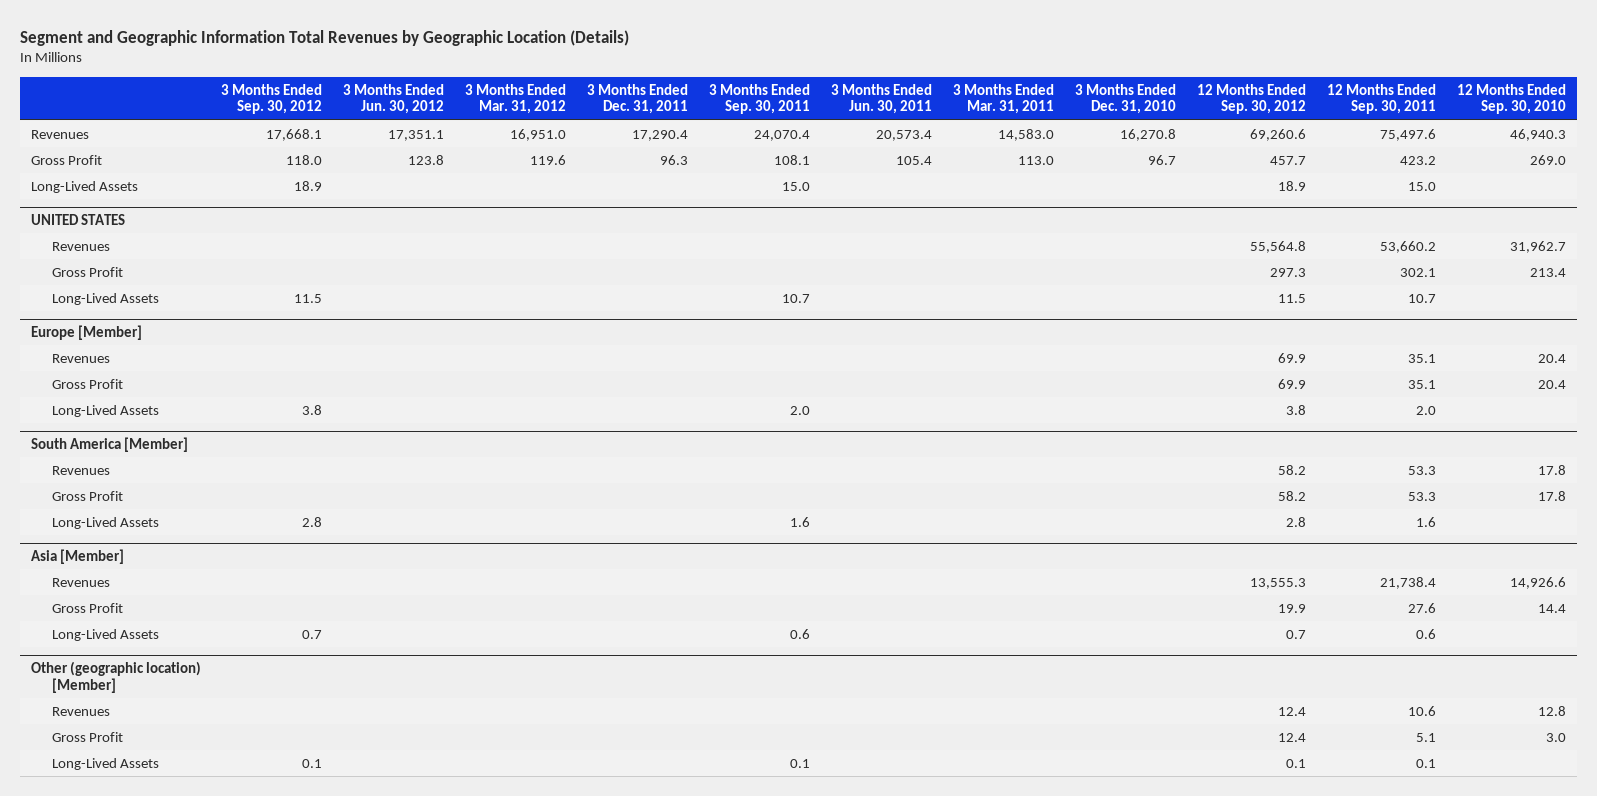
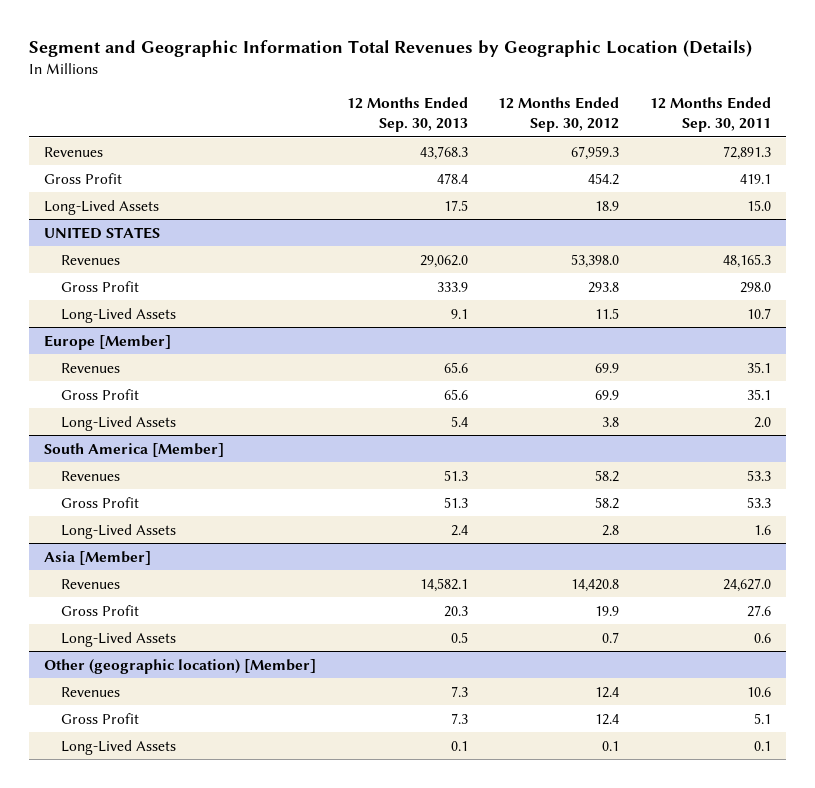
[221,83,323,115] 3 Months Ended Sep. 30, 2012 -> none
[343,83,445,115] 3 Months Ended Jun. 30, 2012 -> none
[465,83,567,115] 3 Months Ended Mar. 31, 2012 -> none
[587,83,689,115] 3 Months Ended Dec. 31, 2011 -> none
[709,83,811,115] 3 Months Ended Sep. 30, 2011 -> none
[831,83,933,115] 3 Months Ended Jun. 30, 2011 -> none
[953,83,1055,115] 3 Months Ended Mar. 31, 2011 -> none
[1075,83,1177,115] 3 Months Ended Dec. 31, 2010 -> none
[1457,83,1567,115] 12 Months Ended Sep. 30, 2010 -> none
none -> [346,97,468,133] 12 Months Ended Sep. 30, 2013
[1250,128,1307,141] 69,260.6 -> [571,145,620,160] 67,959.3
[1380,128,1437,141] 75,497.6 -> [722,145,771,160] 72,891.3
[1270,155,1307,165] 457.7 -> [588,172,620,185] 454.2
[1400,155,1437,165] 423.2 -> [739,173,771,184] 419.1
[1250,240,1307,253] 55,564.8 -> [571,253,620,268] 53,398.0
[1380,240,1437,253] 53,660.2 -> [722,253,771,268] 48,165.3
[1270,267,1307,277] 297.3 -> [588,281,620,293] 293.8
[1400,267,1437,277] 302.1 -> [739,281,771,293] 298.0
[1250,577,1307,589] 13,555.3 -> [571,578,620,592] 14,420.8
[1380,576,1437,589] 21,738.4 -> [722,577,771,592] 24,627.0

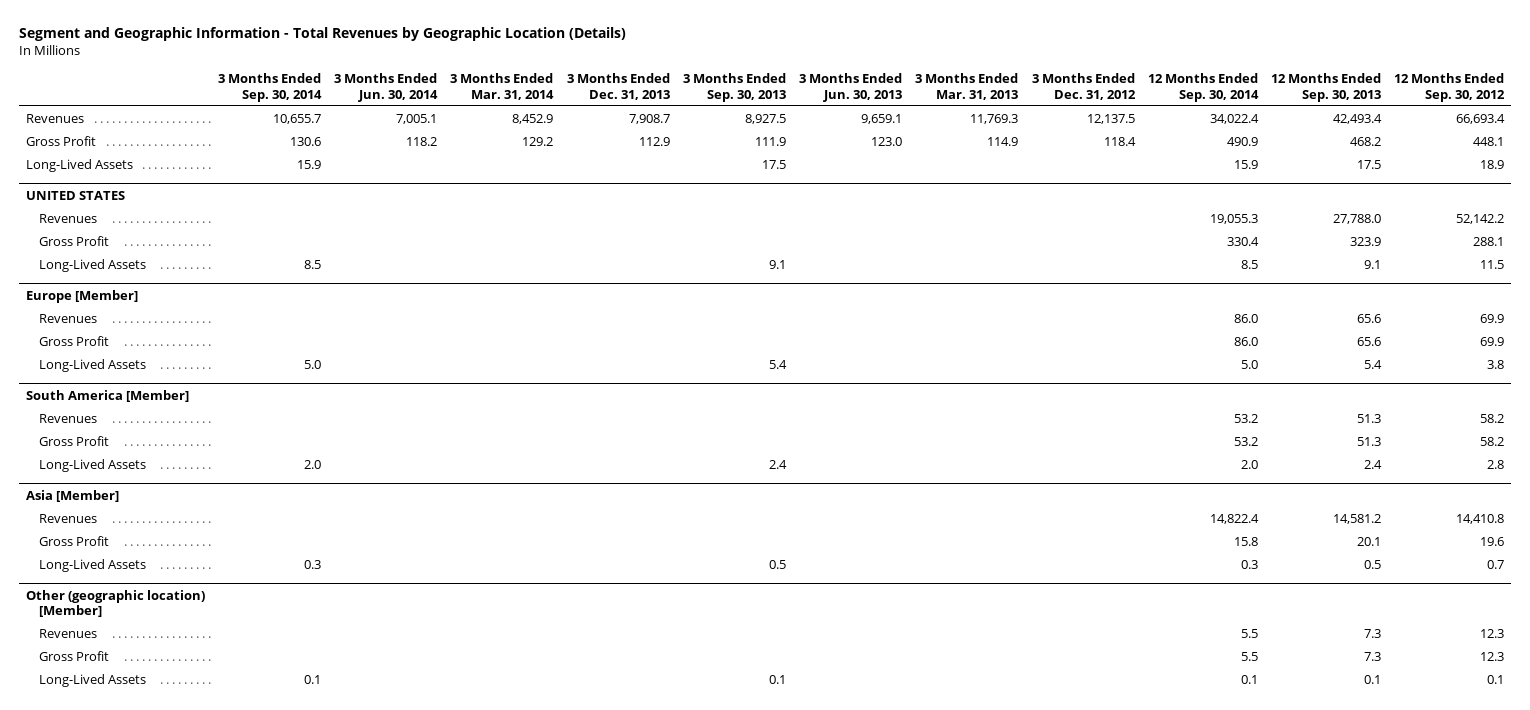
[28,40,752,58] Segment and Geographic Information Total Revenues by Geographic Location (Details) -> [19,27,627,42] Segment and Geographic Information - Total Revenues by Geographic Location (Details)
[649,97,771,133] 12 Months Ended Sep. 30, 2011 -> none
none -> [218,73,323,102] 3 Months Ended Sep. 30, 2014
none -> [334,73,439,102] 3 Months Ended Jun. 30, 2014
none -> [450,73,555,100] 3 Months Ended Mar. 31, 2014
none -> [566,73,670,100] 3 Months Ended Dec. 31, 2013
none -> [682,73,786,102] 3 Months Ended Sep. 30, 2013
none -> [799,73,903,102] 3 Months Ended Jun. 30, 2013
none -> [915,73,1019,100] 3 Months Ended Mar. 31, 2013
none -> [1031,73,1136,100] 3 Months Ended Dec. 31, 2012
none -> [1147,73,1259,102] 12 Months Ended Sep. 30, 2014
[419,145,468,160] 43,768.3 -> [1333,113,1383,124] 42,493.4
[571,145,620,160] 67,959.3 -> [1456,113,1506,124] 66,693.4
[436,172,468,184] 478.4 -> [1350,136,1382,146] 468.2
[588,172,620,185] 454.2 -> [1473,136,1505,146] 448.1
[419,254,468,268] 29,062.0 -> [1333,213,1382,224] 27,788.0
[571,253,620,268] 53,398.0 -> [1456,213,1505,224] 52,142.2
[436,281,468,292] 333.9 -> [1350,236,1382,246] 323.9
[588,281,620,293] 293.8 -> [1473,236,1505,246] 288.1
[419,577,468,592] 14,582.1 -> [1333,513,1382,524] 14,581.2
[571,578,620,592] 14,420.8 -> [1456,513,1505,524] 14,410.8
[443,605,468,617] 20.3 -> [1357,536,1382,546] 20.1
[595,605,620,616] 19.9 -> [1480,536,1505,546] 19.6
[595,686,620,698] 12.4 -> [1480,628,1505,638] 12.3
[595,713,620,725] 12.4 -> [1480,651,1505,661] 12.3

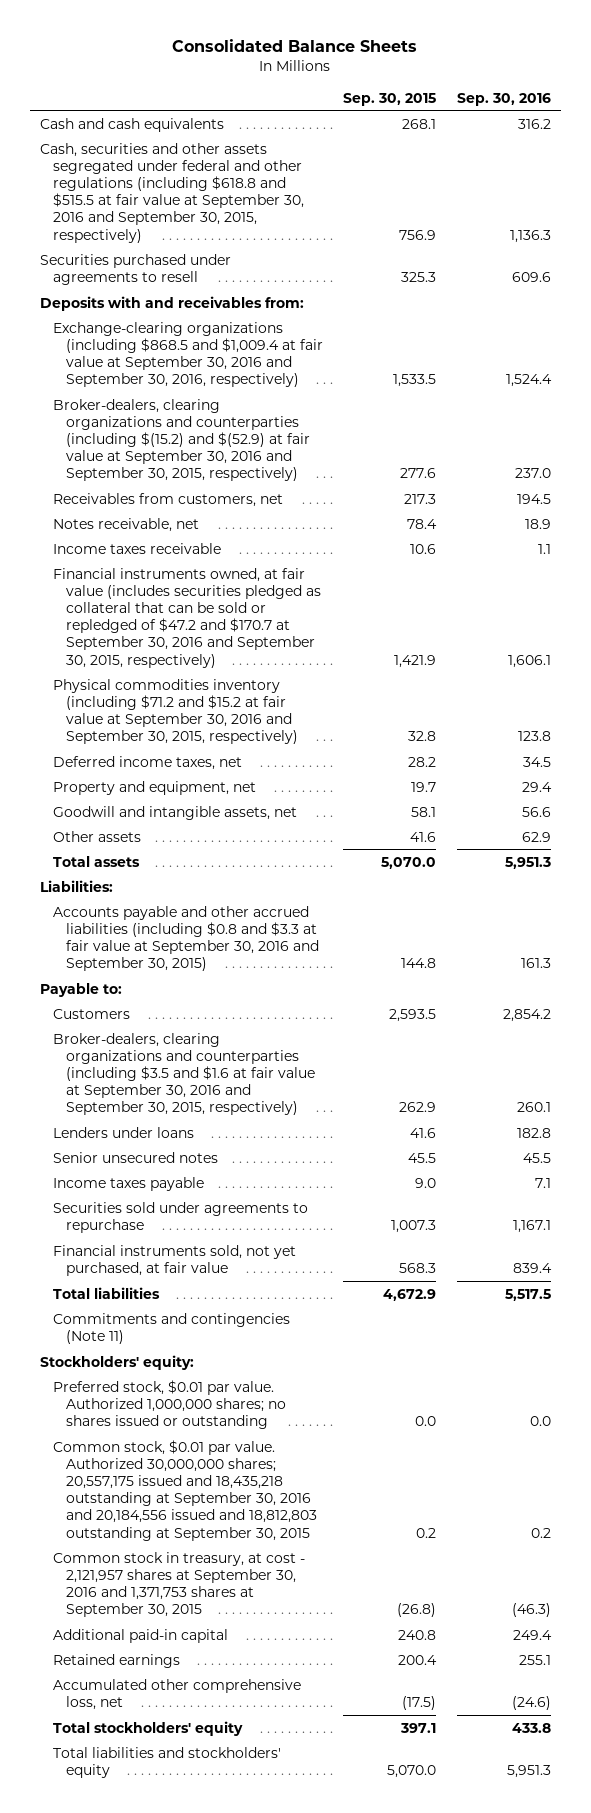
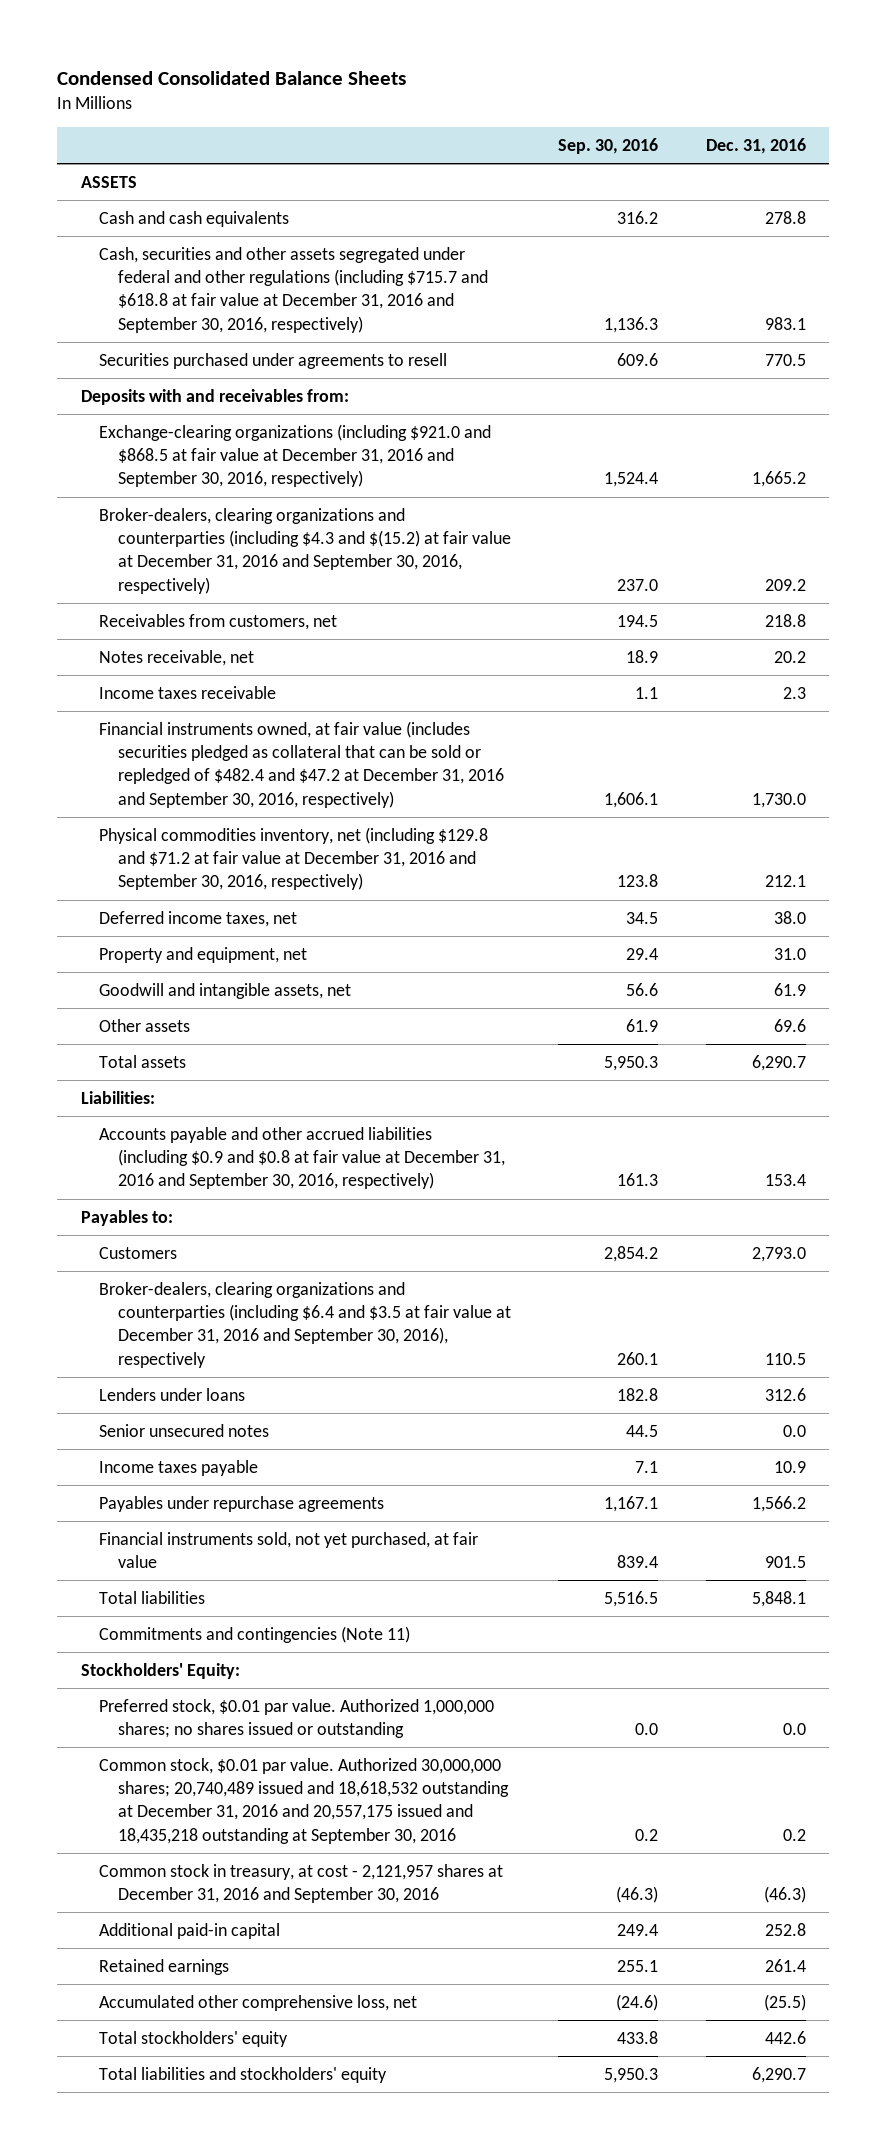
[172,38,418,52] Consolidated Balance Sheets -> [57,71,407,86] Condensed Consolidated Balance Sheets
[343,92,437,106] Sep. 30, 2015 -> none
none -> [705,138,806,155] Dec. 31, 2016
none -> [80,175,137,188] ASSETS
[40,142,305,243] Cash, securities and other assets segregated under federal and other regulations (including $618.8 and $515.5 at fair value at September 30, 2016 and September 30, 2015, respectively) -> [99,246,488,333] Cash, securities and other assets segregated under federal and other regulations (including $715.7 and $618.8 at fair value at December 31, 2016 and September 30, 2016, respectively)
[53,321,324,388] Exchange-clearing organizations (including $868.5 and $1,009.4 at fair value at September 30, 2016 and September 30, 2016, respectively) -> [99,423,492,488] Exchange-clearing organizations (including $921.0 and $868.5 at fair value at December 31, 2016 and September 30, 2016, respectively)
[53,398,311,482] Broker-dealers, clearing organizations and counterparties (including $(15.2) and $(52.9) at fair value at September 30, 2016 and September 30, 2015, respectively) -> [99,507,511,594] Broker-dealers, clearing organizations and counterparties (including $4.3 and $(15.2) at fair value at December 31, 2016 and September 30, 2016, respectively)
[53,567,322,668] Financial instruments owned, at fair value (includes securities pledged as collateral that can be sold or repledged of $47.2 and $170.7 at September 30, 2016 and September 30, 2015, respectively) -> [99,720,504,808] Financial instruments owned, at fair value (includes securities pledged as collateral that can be sold or repledged of $482.4 and $47.2 at December 31, 2016 and September 30, 2016, respectively)
[53,678,299,745] Physical commodities inventory (including $71.2 and $15.2 at fair value at September 30, 2016 and September 30, 2015, respectively) -> [99,826,489,891] Physical commodities inventory, net (including $129.8 and $71.2 at fair value at December 31, 2016 and September 30, 2016, respectively)
[521,831,551,842] 62.9 -> [626,1018,659,1032] 61.9
[504,856,551,869] 5,951.3 -> [604,1055,659,1071] 5,950.3
[53,905,320,972] Accounts payable and other accrued liabilities (including $0.8 and $3.3 at fair value at September 30, 2016 and September 30, 2015) -> [99,1126,505,1190] Accounts payable and other accrued liabilities (including $0.9 and $0.8 at fair value at December 31, 2016 and September 30, 2016, respectively)
[40,982,123,997] Payable to: -> [80,1209,173,1226] Payables to:
[53,1032,316,1116] Broker-dealers, clearing organizations and counterparties (including $3.5 and $1.6 at fair value at September 30, 2016 and September 30, 2015, respectively) -> [99,1281,511,1368] Broker-dealers, clearing organizations and counterparties (including $6.4 and $3.5 at fair value at December 31, 2016 and September 30, 2016), respectively
[522,1152,551,1163] 45.5 -> [626,1424,659,1437] 44.5
[53,1201,309,1233] Securities sold under agreements to repurchase -> [99,1495,385,1512] Payables under repurchase agreements
[504,1288,551,1301] 5,517.5 -> [604,1590,659,1607] 5,516.5
[40,1354,195,1370] Stockholders' equity: -> [80,1662,240,1679] Stockholders' Equity:
[53,1439,318,1541] Common stock, $0.01 par value. Authorized 30,000,000 shares; 20,557,175 issued and 18,435,218 outstanding at September 30, 2016 and 20,184,556 issued and 18,812,803 outstanding at September 30, 2015 -> [99,1757,509,1844] Common stock, $0.01 par value. Authorized 30,000,000 shares; 20,740,489 issued and 18,618,532 outstanding at December 31, 2016 and 20,557,175 issued and 18,435,218 outstanding at September 30, 2016
[53,1551,306,1618] Common stock in treasury, at cost - 2,121,957 shares at September 30, 2016 and 1,371,753 shares at September 30, 2015 -> [99,1863,504,1904] Common stock in treasury, at cost - 2,121,957 shares at December 31, 2016 and September 30, 2016
[506,1764,551,1778] 5,951.3 -> [604,2067,659,2083] 5,950.3

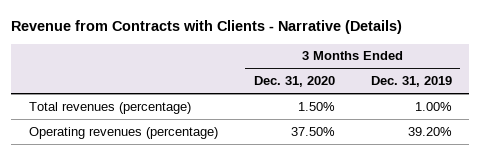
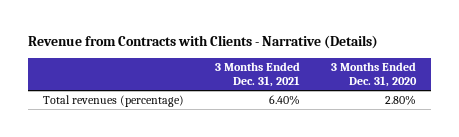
[370,76,452,88] Dec. 31, 2019 -> none
none -> [214,62,300,88] 3 Months Ended Dec. 31, 2021
[28,126,218,139] Operating revenues (percentage) -> none
[297,101,335,111] 1.50% -> [384,95,416,106] 2.80%

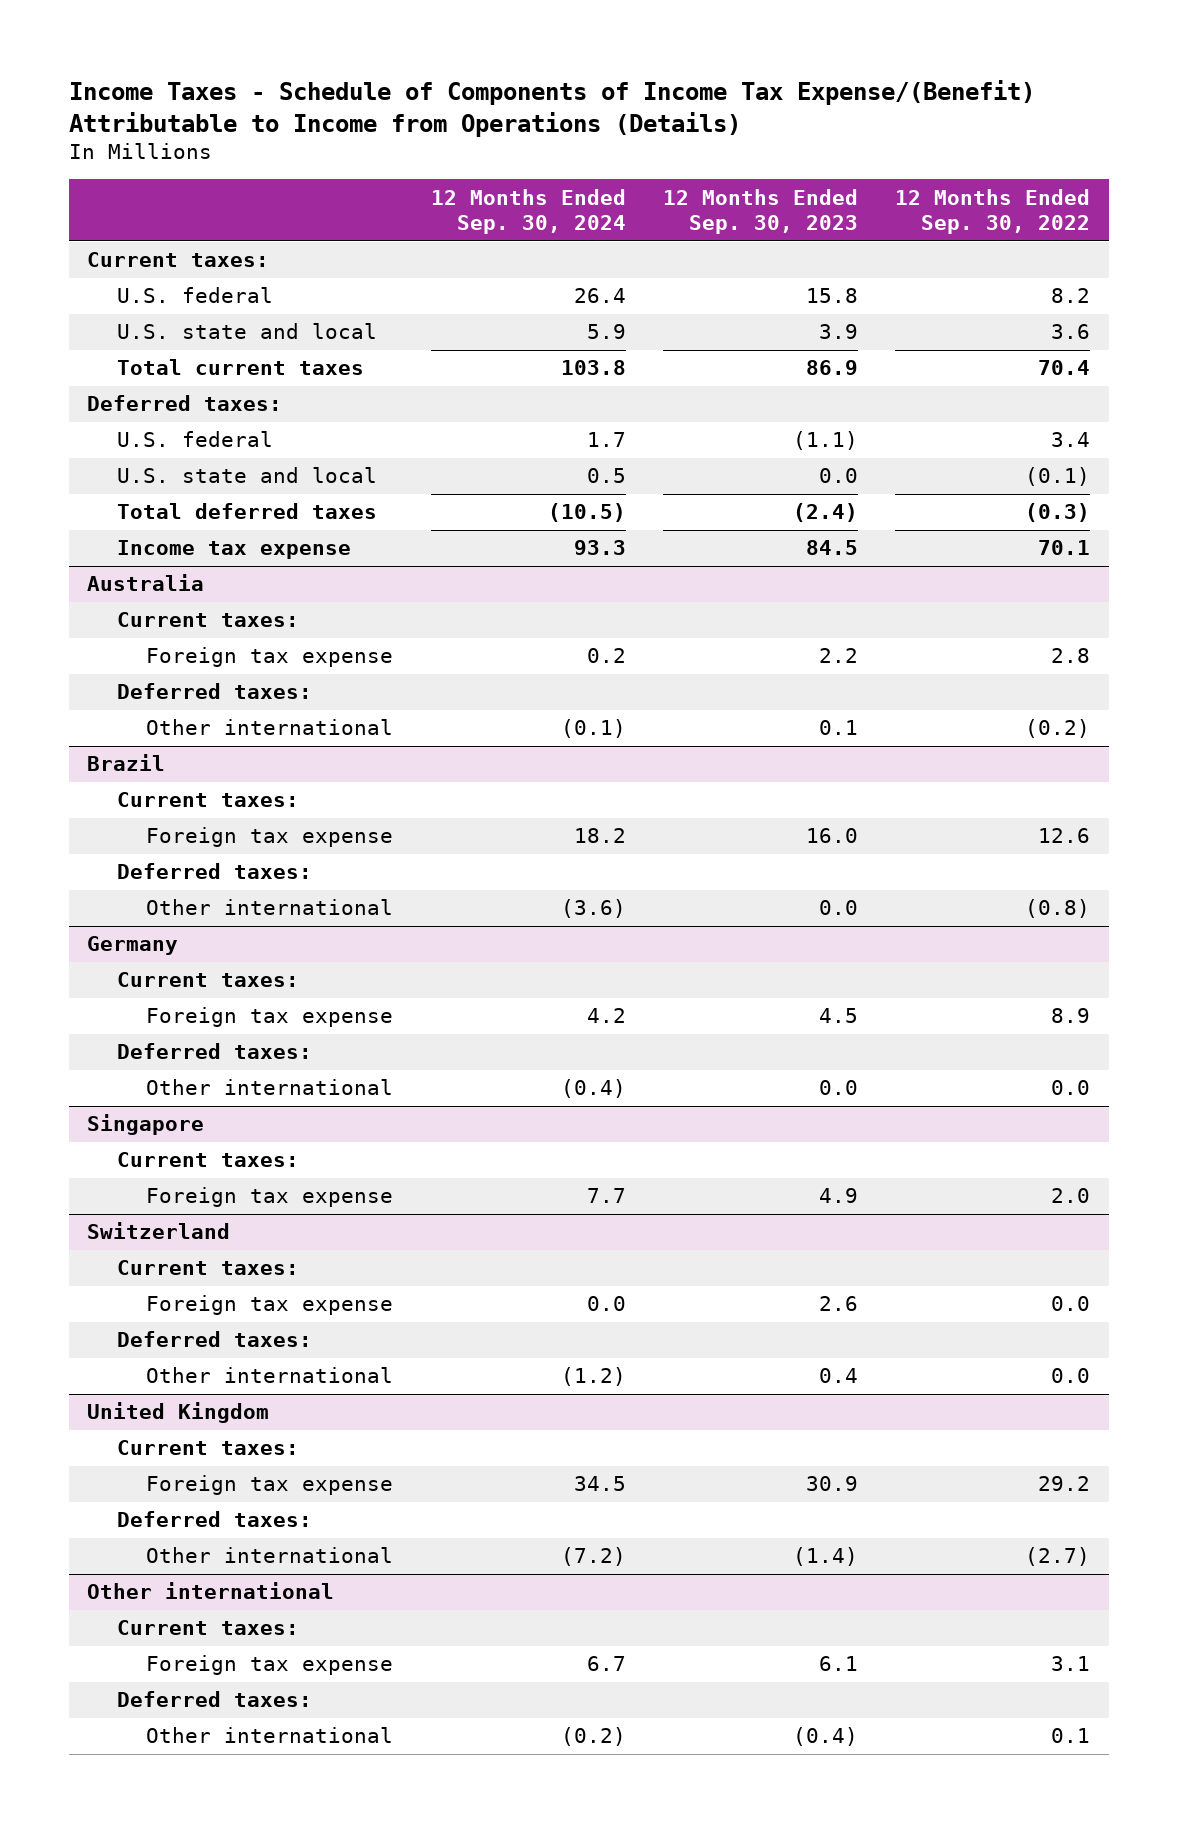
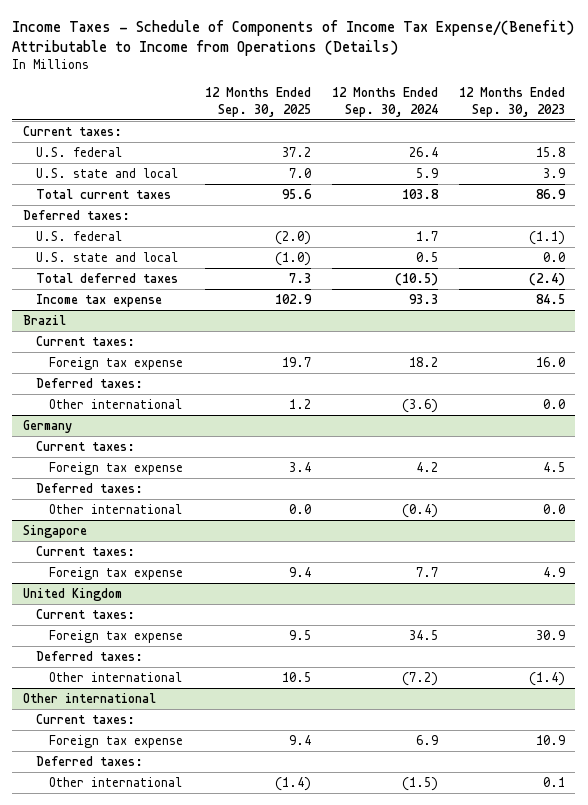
[895,188,1091,235] 12 Months Ended Sep. 30, 2022 -> none
none -> [204,87,311,117] 12 Months Ended Sep. 30, 2025
[87,574,205,592] Australia -> none
[116,612,299,628] Current taxes: -> none
[146,647,394,668] Foreign tax expense -> none
[116,683,312,700] Deferred taxes: -> none
[146,719,394,736] Other international -> none
[87,1222,231,1240] Switzerland -> none
[116,1260,299,1276] Current taxes: -> none
[146,1295,394,1316] Foreign tax expense -> none
[116,1331,312,1348] Deferred taxes: -> none
[146,1367,394,1384] Other international -> none
[586,1656,626,1672] 6.7 -> [415,735,438,746] 6.9
[818,1656,858,1672] 6.1 -> [535,735,565,746] 10.9
[560,1727,626,1747] (0.2) -> [401,777,438,792] (1.5)
[792,1727,858,1747] (0.4) -> [542,777,565,788] 0.1

